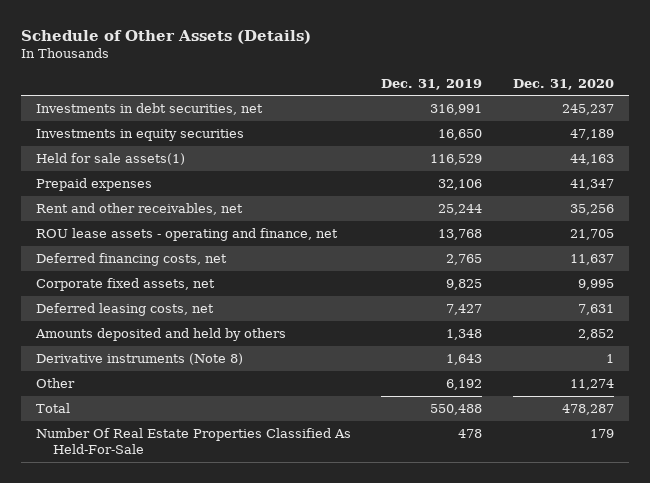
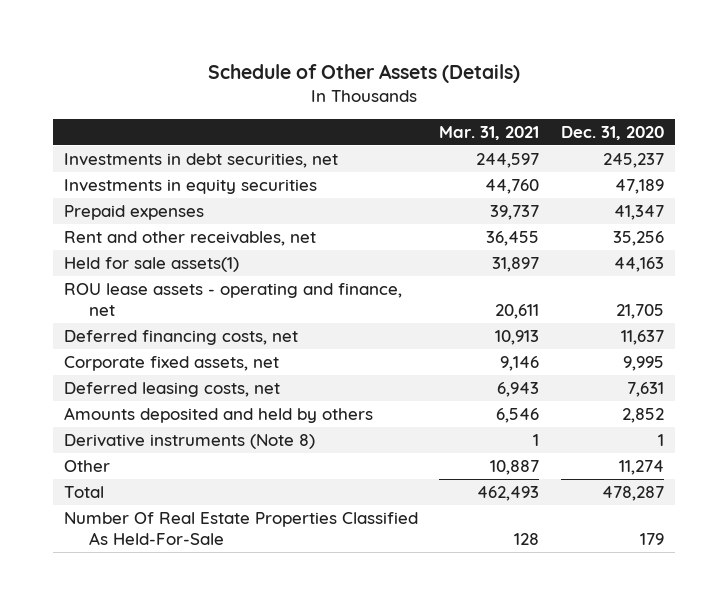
[381,78,483,90] Dec. 31, 2019 -> none
none -> [439,125,540,140] Mar. 31, 2021
[35,153,185,166] Held for sale assets(1) -> [63,256,239,272] Held for sale assets(1)

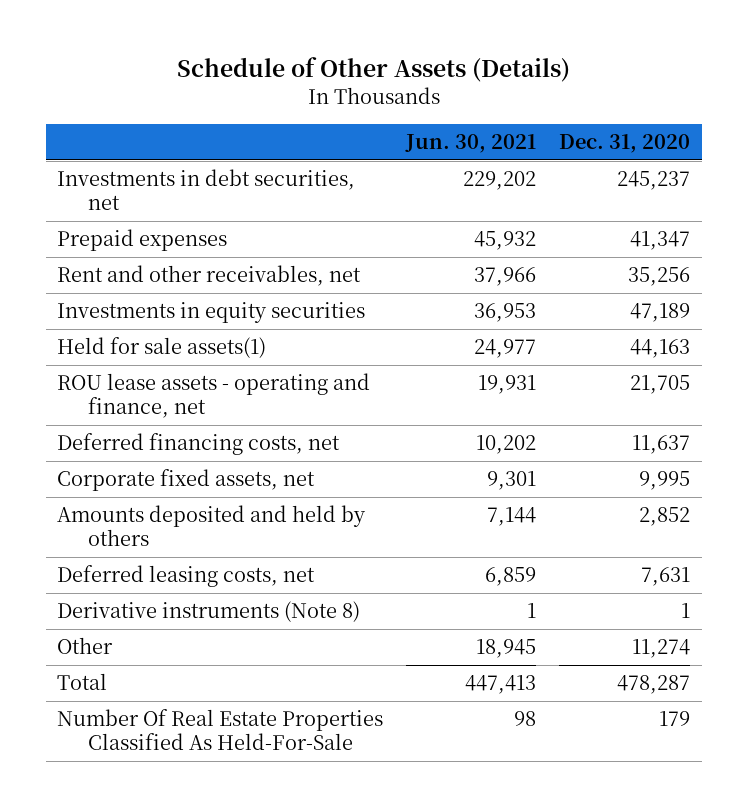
[439,125,540,140] Mar. 31, 2021 -> none
none -> [405,134,537,154] Jun. 30, 2021
[63,178,317,194] Investments in equity securities -> [57,302,366,324] Investments in equity securities
[63,381,280,397] Deferred leasing costs, net -> [57,565,316,588] Deferred leasing costs, net

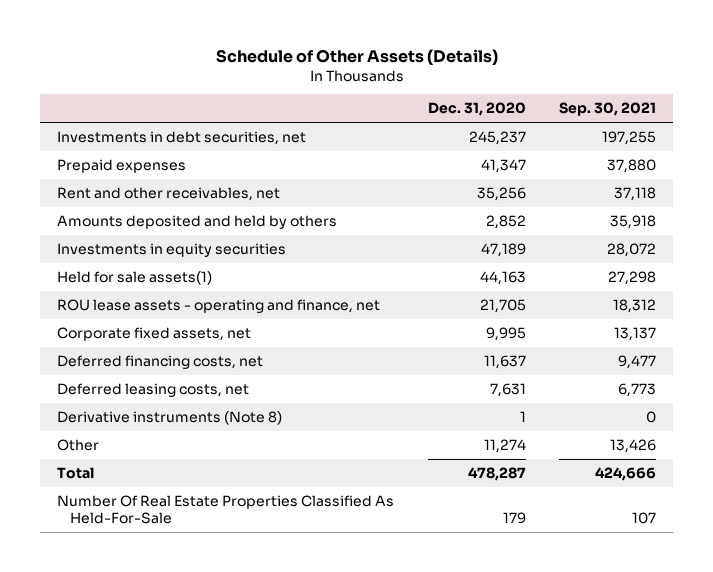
[405,134,537,154] Jun. 30, 2021 -> none
none -> [559,102,657,117] Sep. 30, 2021
[57,505,367,547] Amounts deposited and held by others -> [57,215,338,230] Amounts deposited and held by others
[57,433,341,456] Deferred financing costs, net -> [57,355,264,370] Deferred financing costs, net

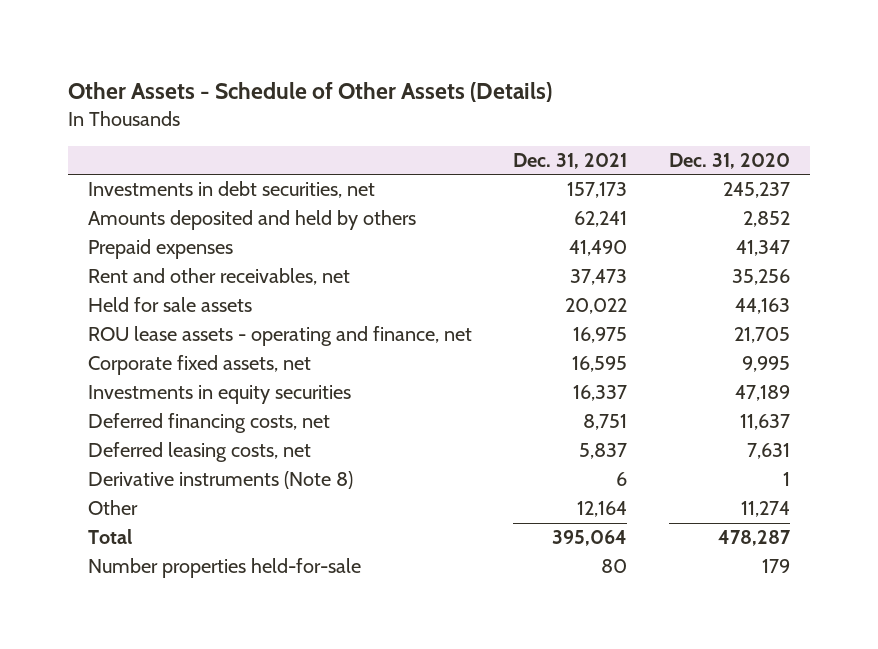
[215,48,498,65] Schedule of Other Assets (Details) -> [67,81,552,102] Other Assets - Schedule of Other Assets (Details)
[559,102,657,117] Sep. 30, 2021 -> none
none -> [513,153,628,170] Dec. 31, 2021
[57,215,338,230] Amounts deposited and held by others -> [88,210,417,231] Amounts deposited and held by others
[57,271,213,286] Held for sale assets(1) -> [88,297,253,313] Held for sale assets
[57,243,287,258] Investments in equity securities -> [88,385,352,405] Investments in equity securities
[57,495,395,525] Number Of Real Estate Properties Classified As Held-For-Sale -> [88,558,362,579] Number properties held-for-sale

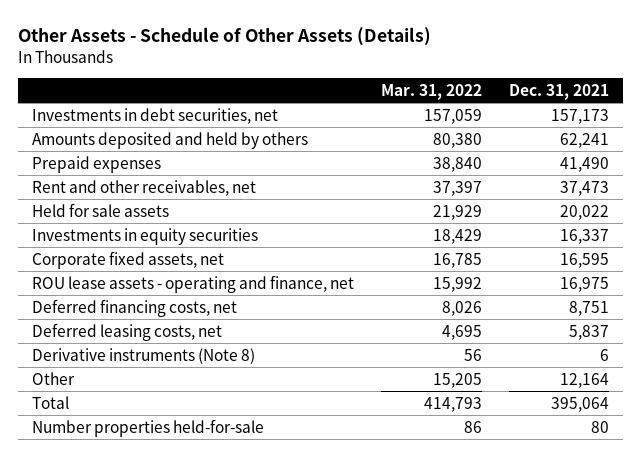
[668,153,790,170] Dec. 31, 2020 -> none
none -> [380,83,482,100] Mar. 31, 2022
[88,355,312,376] Corporate fixed assets, net -> [31,250,224,269] Corporate fixed assets, net
[88,326,473,347] ROU lease assets - operating and finance, net -> [31,274,354,293] ROU lease assets - operating and finance, net

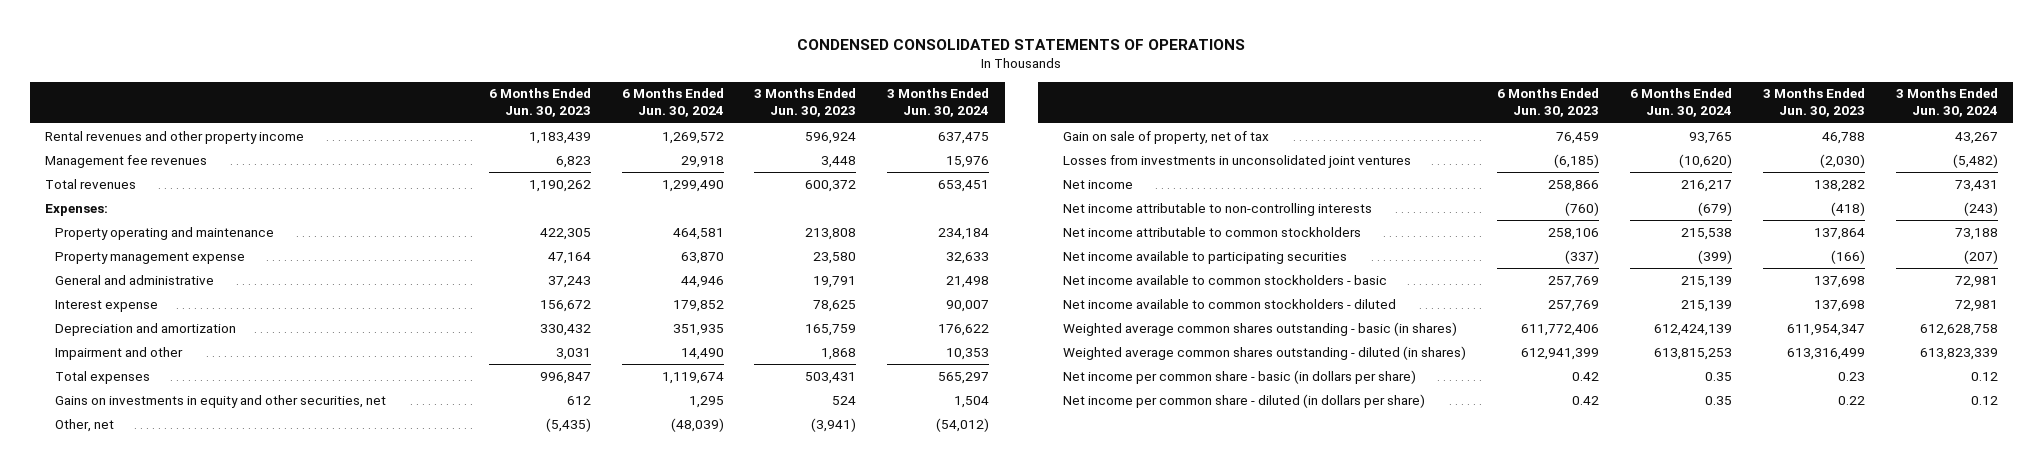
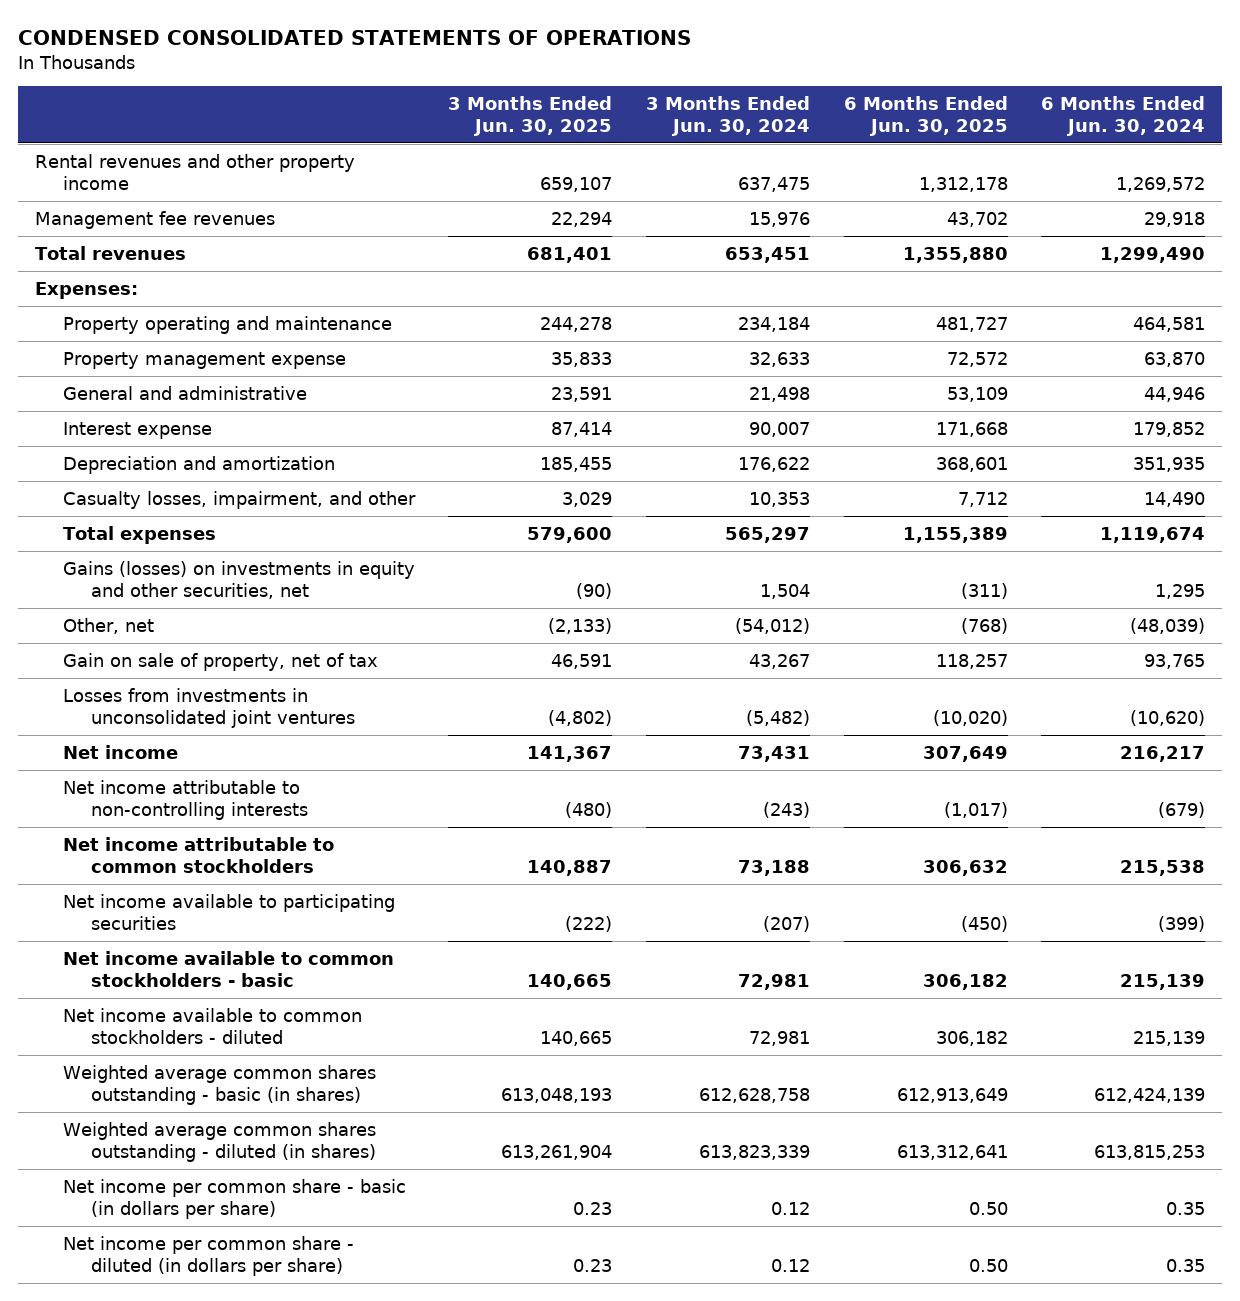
[488,88,591,118] 6 Months Ended Jun. 30, 2023 -> none
[754,88,857,118] 3 Months Ended Jun. 30, 2023 -> none
none -> [448,95,613,136] 3 Months Ended Jun. 30, 2025
none -> [843,95,1008,136] 6 Months Ended Jun. 30, 2025
[54,346,183,360] Impairment and other -> [62,490,416,509] Casualty losses, impairment, and other
[54,394,386,408] Gains on investments in equity and other securities, net -> [62,560,415,599] Gains (losses) on investments in equity and other securities, net

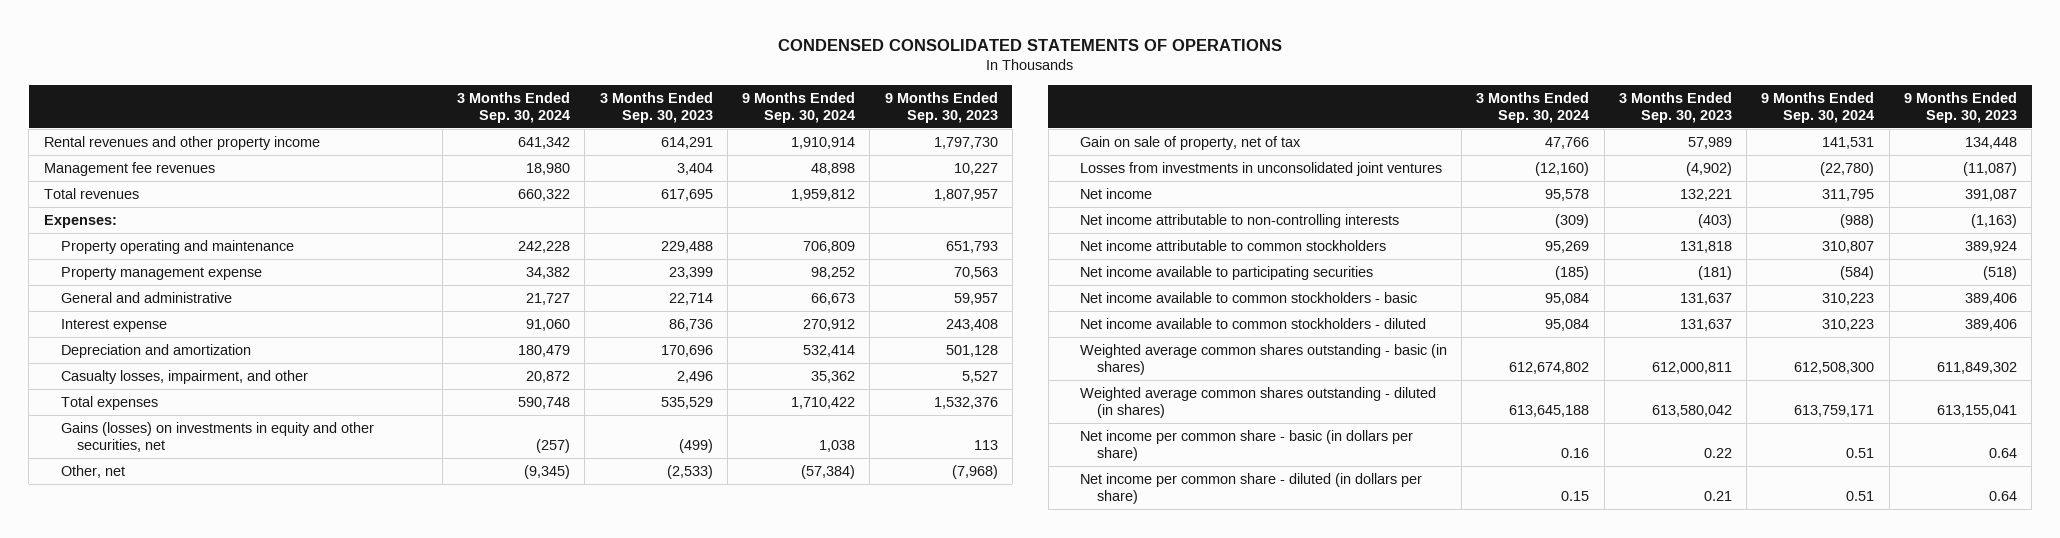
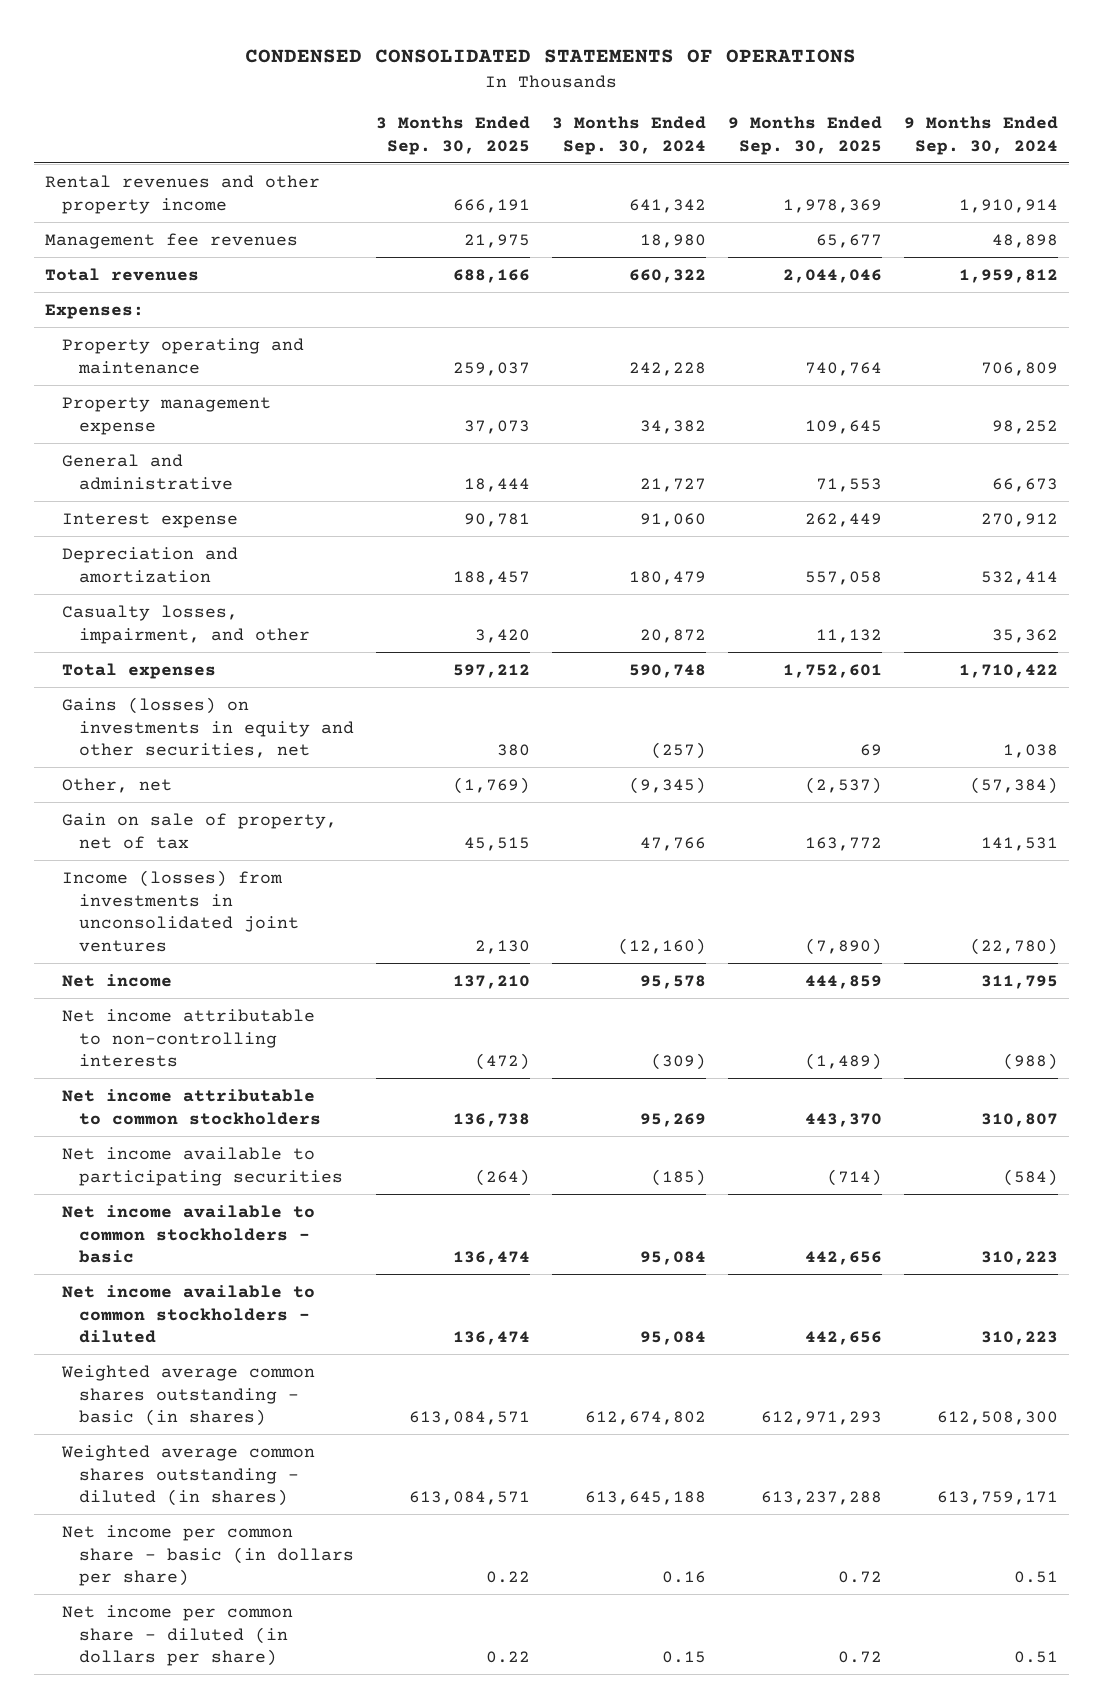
[599,91,713,123] 3 Months Ended Sep. 30, 2023 -> none
[884,91,998,123] 9 Months Ended Sep. 30, 2023 -> none
none -> [376,115,531,155] 3 Months Ended Sep. 30, 2025
none -> [727,115,882,155] 9 Months Ended Sep. 30, 2025
[1079,161,1442,176] Losses from investments in unconsolidated joint ventures -> [62,869,300,953] Income (losses) from investments in unconsolidated joint ventures

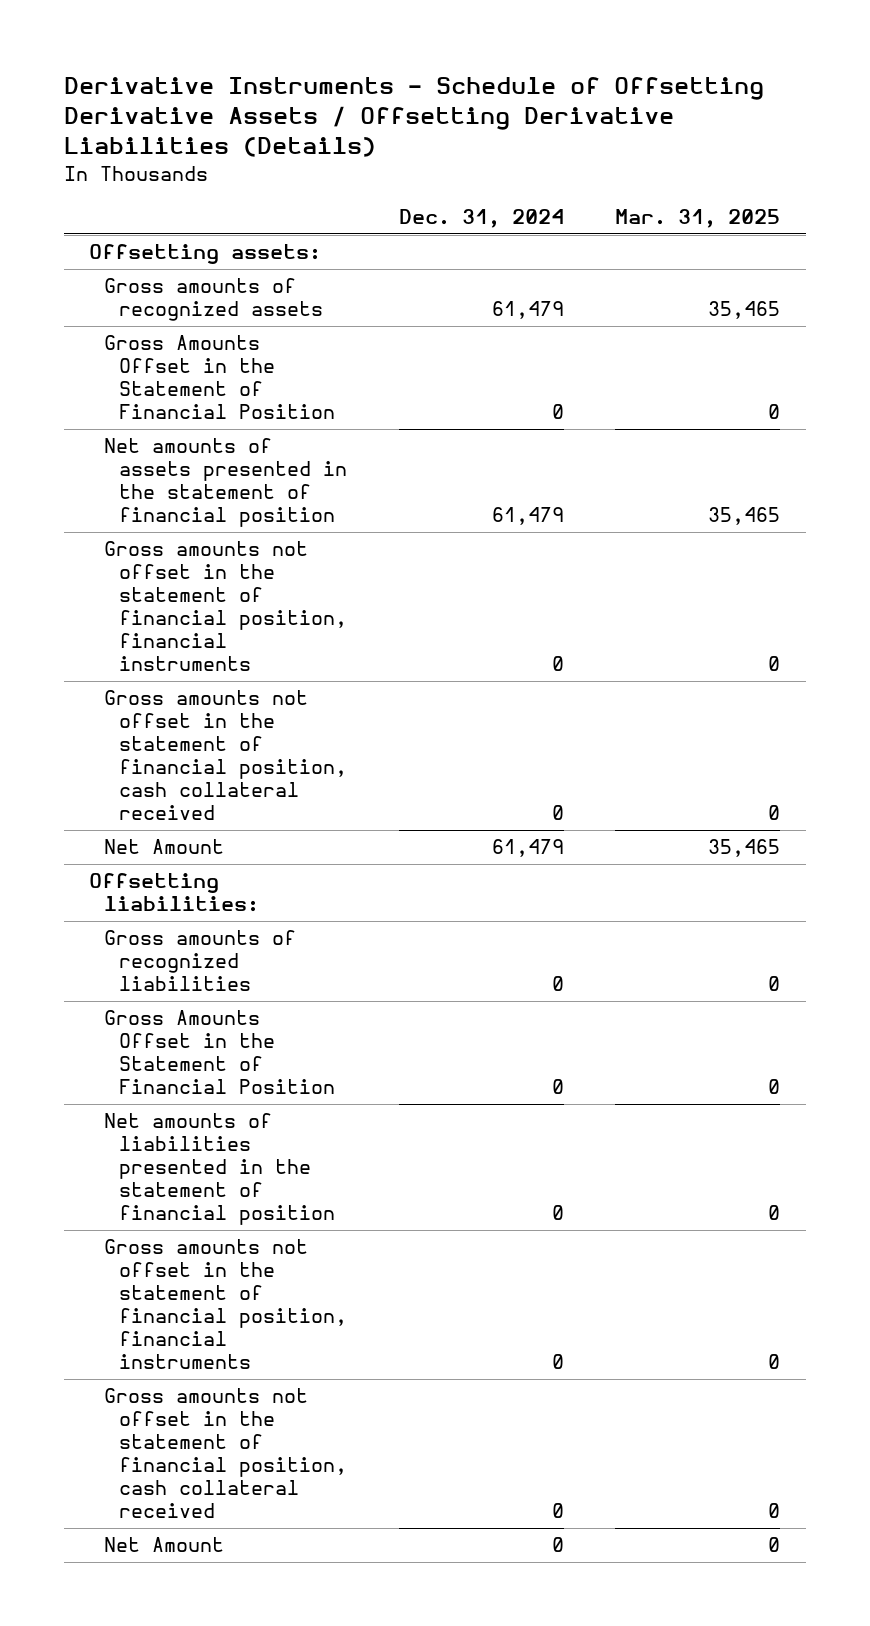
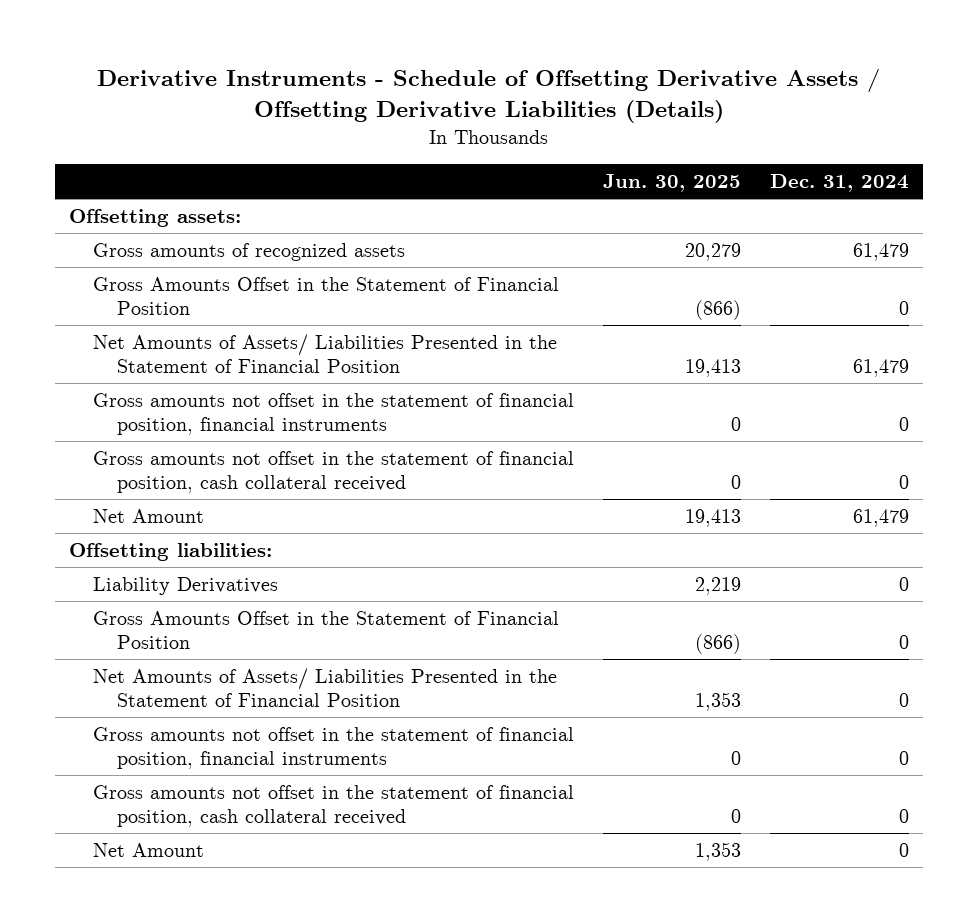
[615,209,781,229] Mar. 31, 2025 -> none
none -> [603,173,742,192] Jun. 30, 2025
[104,438,348,528] Net amounts of assets presented in the statement of financial position -> [93,334,558,373] Net Amounts of Assets/ Liabilities Presented in the Statement of Financial Position
[104,930,297,992] Gross amounts of recognized liabilities -> [93,577,279,596] Liability Derivatives
[104,1113,336,1226] Net amounts of liabilities presented in the statement of financial position -> [93,668,558,707] Net Amounts of Assets/ Liabilities Presented in the Statement of Financial Position

